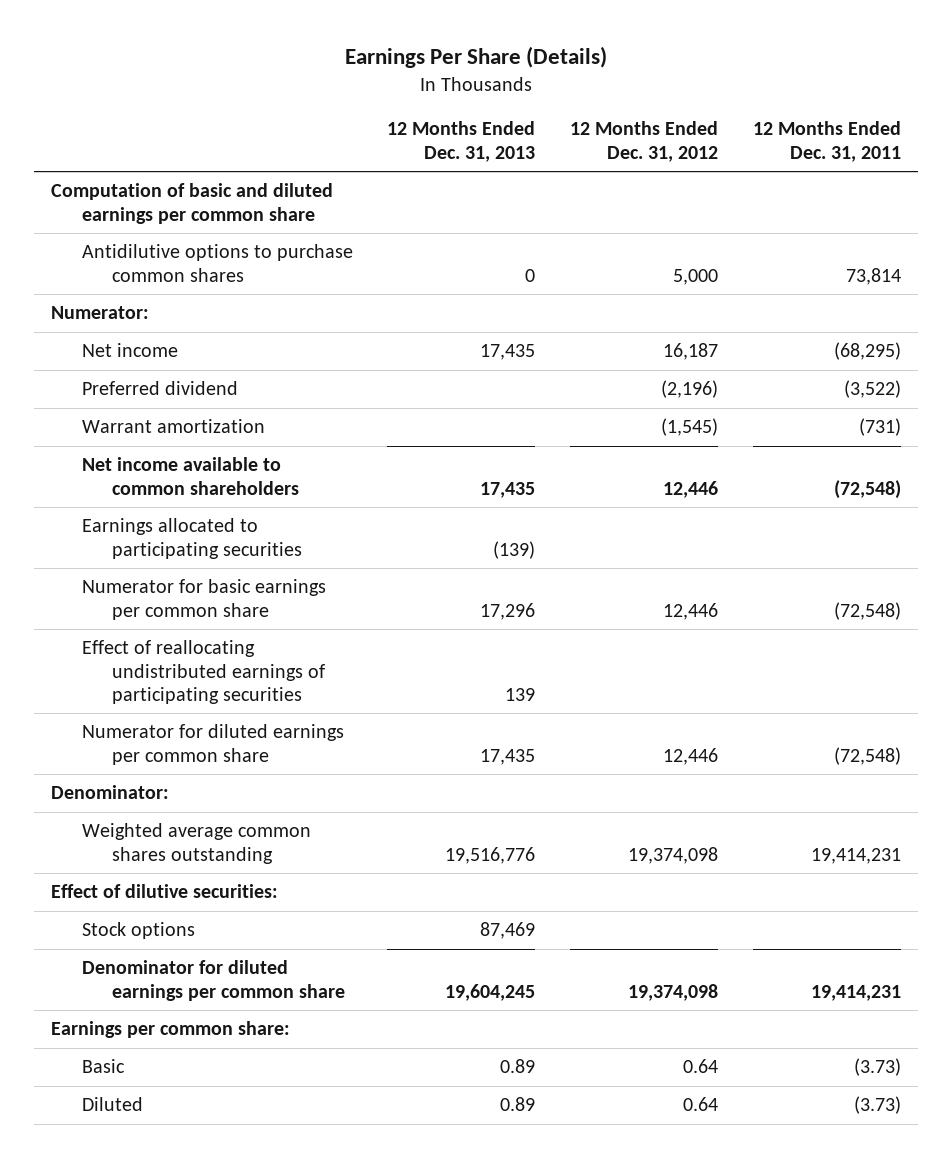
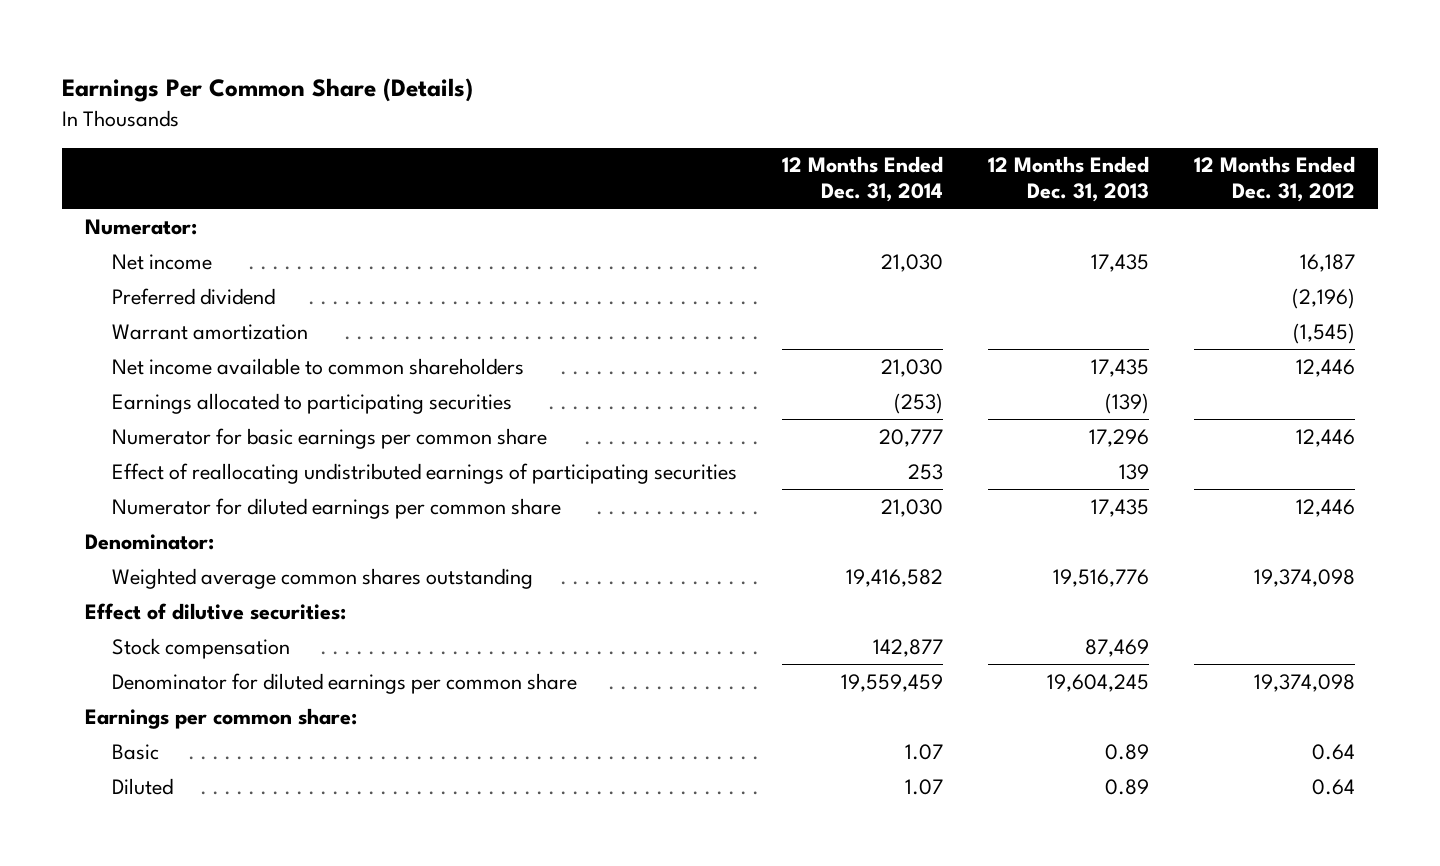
[344,46,607,69] Earnings Per Share (Details) -> [62,78,474,103] Earnings Per Common Share (Details)
[752,121,901,162] 12 Months Ended Dec. 31, 2011 -> none
none -> [781,156,943,203] 12 Months Ended Dec. 31, 2014
[51,183,334,224] Computation of basic and diluted earnings per common share -> none
[81,244,353,282] Antidilutive options to purchase common shares -> none
[81,922,195,940] Stock options -> [111,637,290,659] Stock compensation

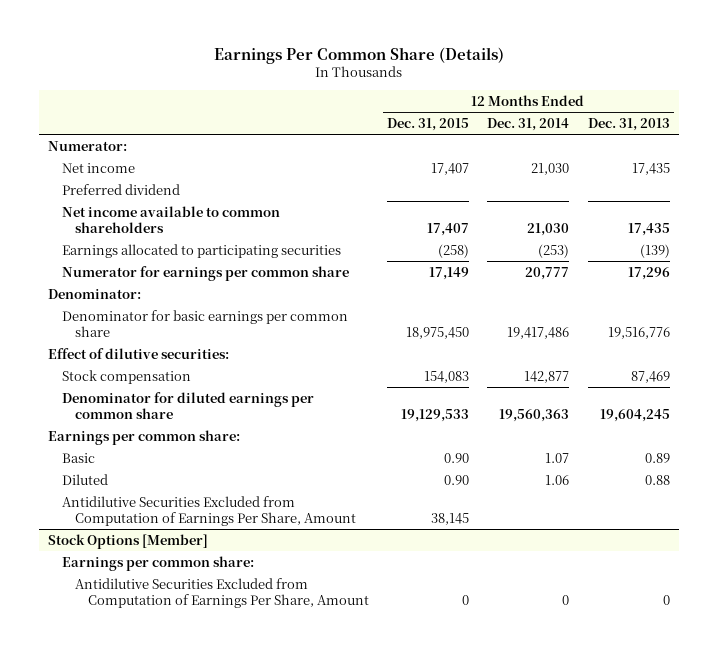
[1194,156,1356,203] 12 Months Ended Dec. 31, 2012 -> none
none -> [387,118,470,132] Dec. 31, 2015
[111,323,308,340] Warrant amortization -> none
[111,462,737,484] Effect of reallocating undistributed earnings of participating securities -> none
[111,497,561,519] Numerator for diluted earnings per common share -> none
[111,427,547,449] Numerator for basic earnings per common share -> [61,265,349,281] Numerator for earnings per common share
[111,567,533,589] Weighted average common shares outstanding -> none
none -> [61,309,348,337] Denominator for basic earnings per common share
[840,673,943,692] 19,559,459 -> [499,408,570,422] 19,560,363
[904,778,943,795] 1.07 -> [545,474,570,485] 1.06
[1104,778,1149,795] 0.89 -> [644,474,670,485] 0.88
none -> [61,495,357,526] Antidilutive Securities Excluded from Computation of Earnings Per Share, Amount
none -> [48,533,209,549] Stock Options [Member]
none -> [61,555,254,571] Earnings per common share:
none -> [75,577,370,608] Antidilutive Securities Excluded from Computation of Earnings Per Share, Amount

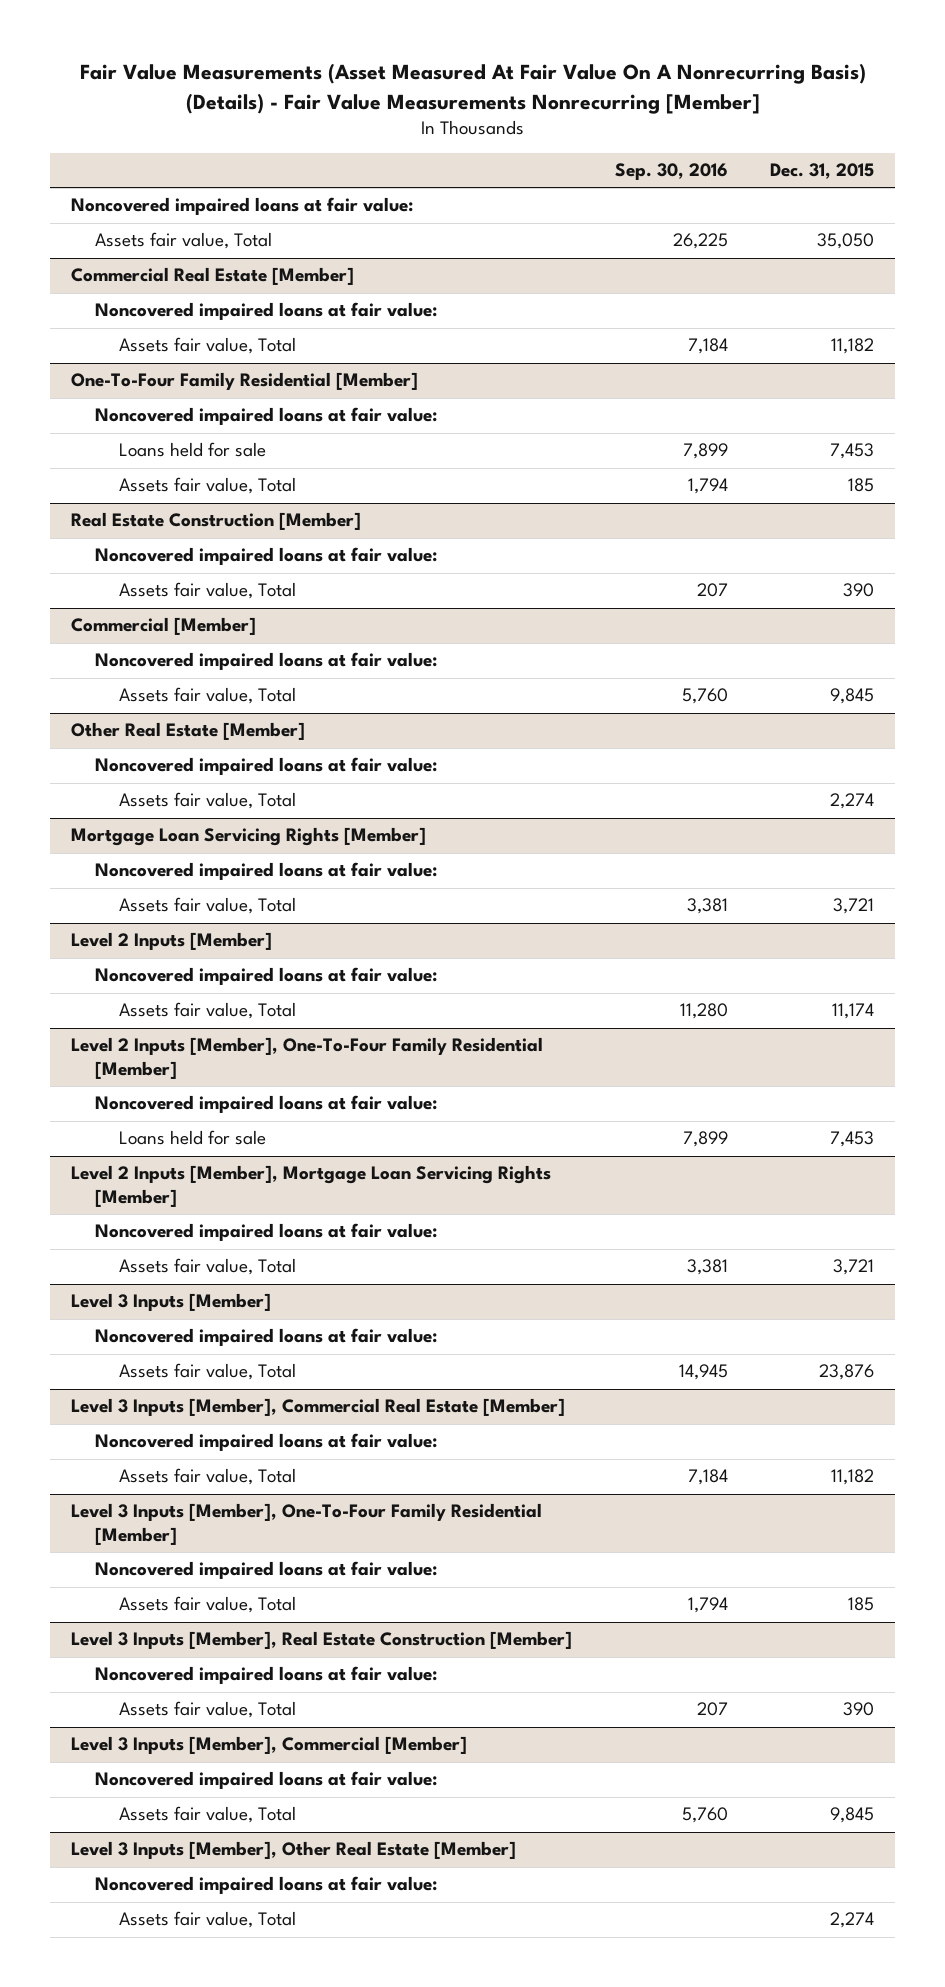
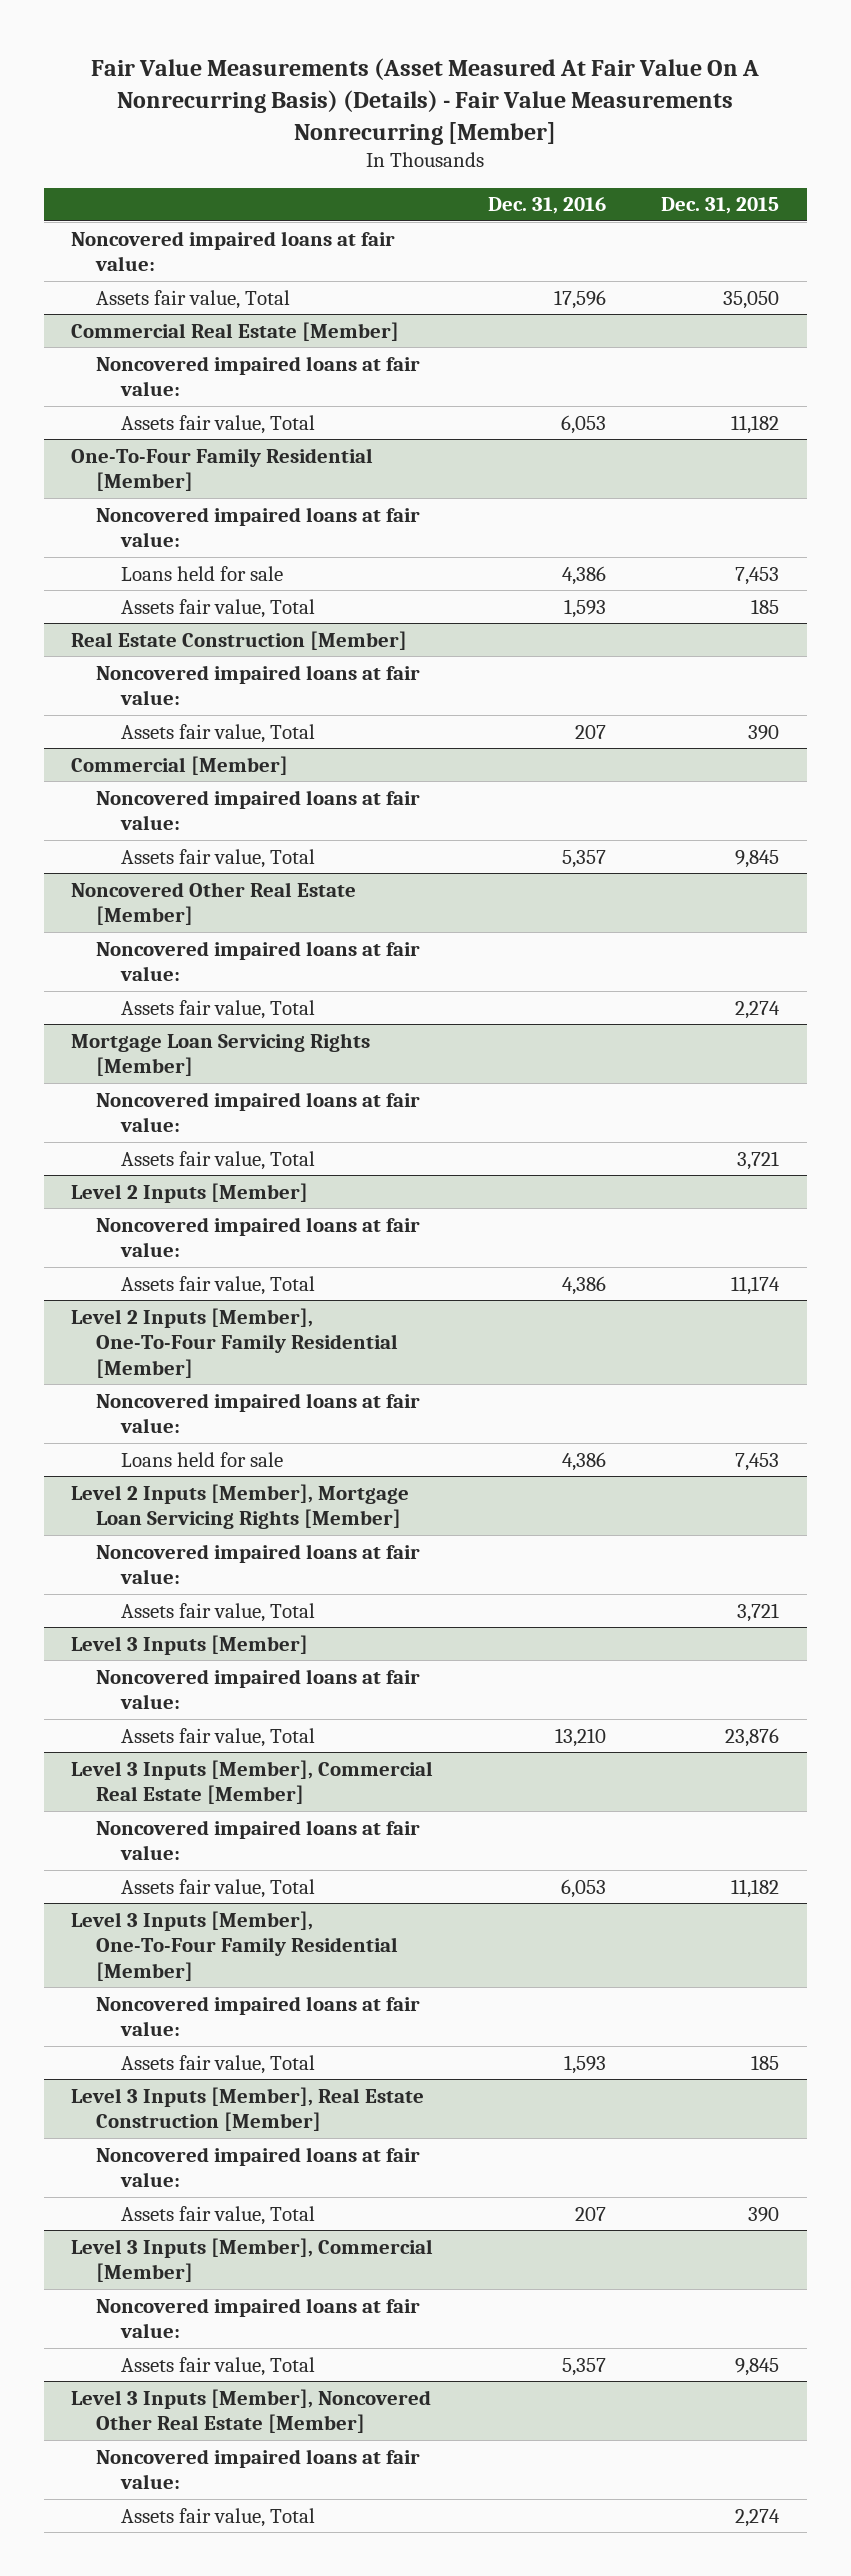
[614,163,728,181] Sep. 30, 2016 -> none
none -> [488,197,607,215] Dec. 31, 2016
[71,722,306,741] Other Real Estate [Member] -> [71,881,357,926] Noncovered Other Real Estate [Member]
[71,1841,517,1860] Level 3 Inputs [Member], Other Real Estate [Member] -> [71,2388,432,2434] Level 3 Inputs [Member], Noncovered Other Real Estate [Member]

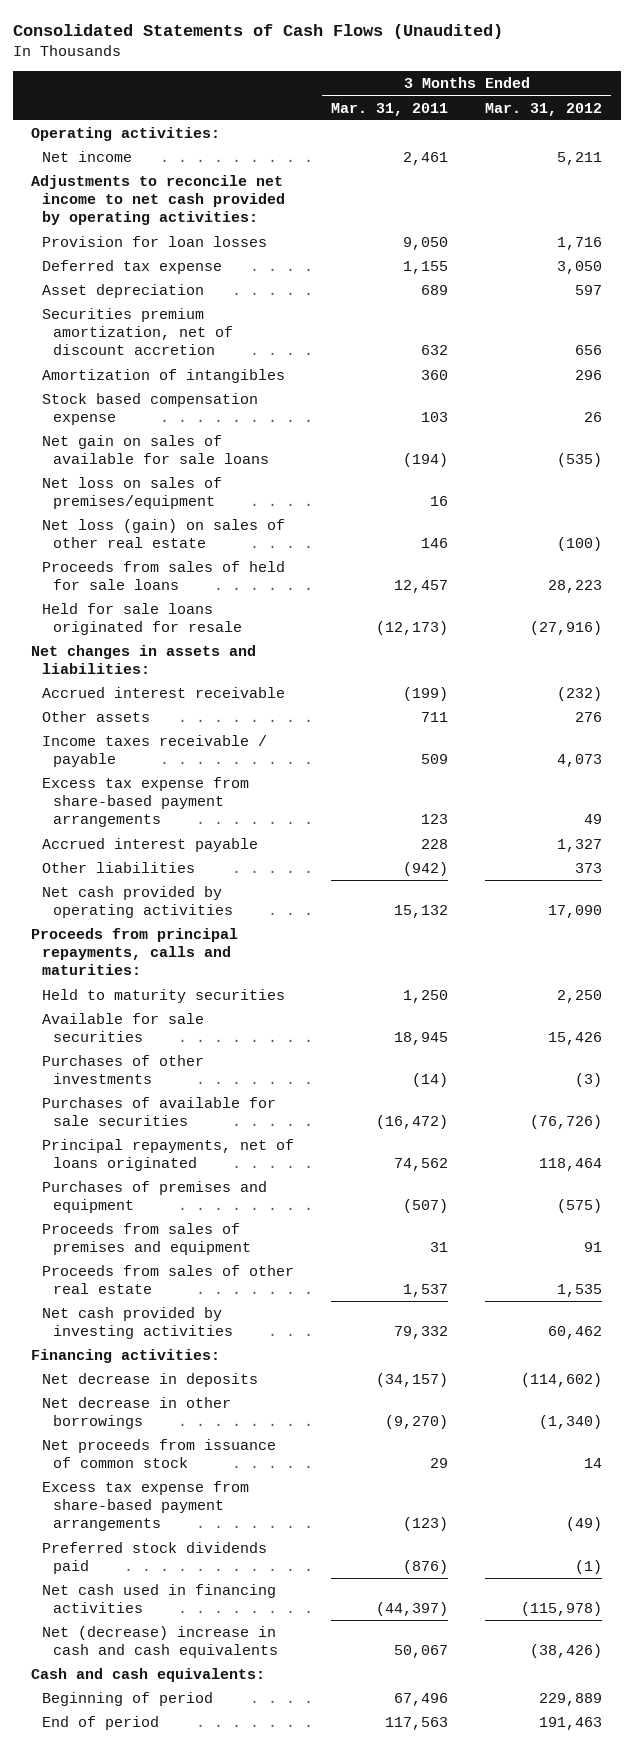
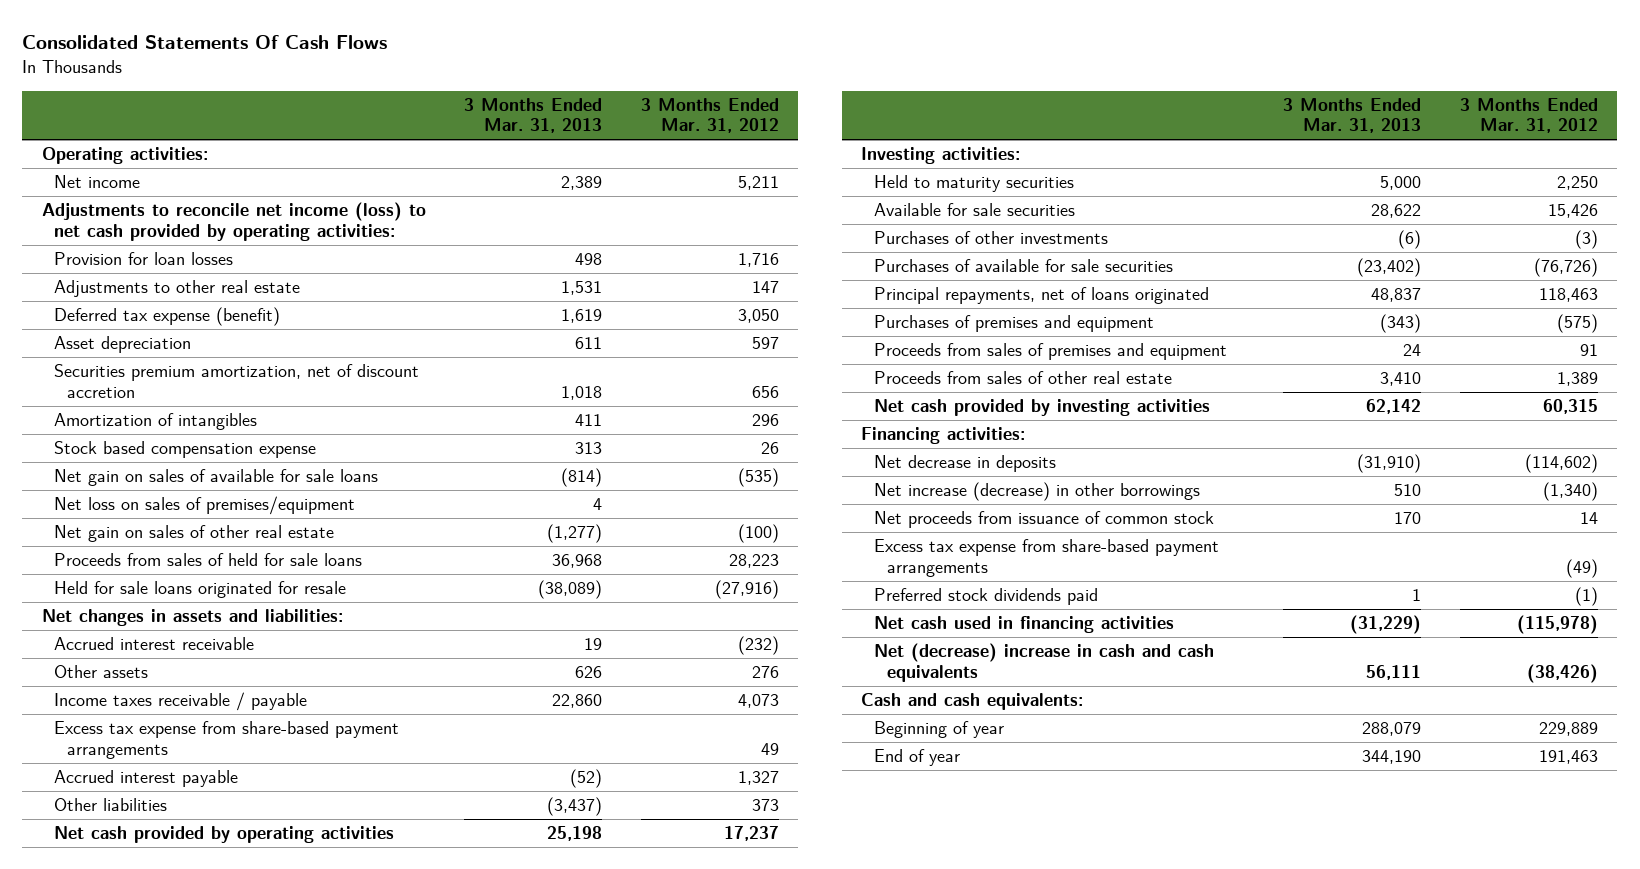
[12,24,503,40] Consolidated Statements of Cash Flows (Unaudited) -> [22,35,388,50] Consolidated Statements Of Cash Flows
[331,102,449,116] Mar. 31, 2011 -> none
none -> [464,97,603,134] 3 Months Ended Mar. 31, 2013
[31,175,286,226] Adjustments to reconcile net income to net cash provided by operating activities: -> [41,202,426,241] Adjustments to reconcile net income (loss) to net cash provided by operating activities:
none -> [54,280,301,298] Adjustments to other real estate
[42,260,223,275] Deferred tax expense -> [54,307,281,327] Deferred tax expense (benefit)
[42,519,286,549] Net loss (gain) on sales of other real estate -> [54,525,335,543] Net gain on sales of other real estate
[31,928,239,976] Proceeds from principal repayments, calls and maturities: -> none
[548,905,603,919] 17,090 -> [723,826,779,842] 17,237
none -> [860,147,1020,165] Investing activities:
[539,1158,603,1172] 118,464 -> [1539,288,1599,303] 118,463
[557,1284,603,1298] 1,535 -> [1557,372,1599,387] 1,389
[548,1326,603,1340] 60,462 -> [1543,399,1599,415] 60,315
[42,1397,232,1430] Net decrease in other borrowings -> [873,482,1200,502] Net increase (decrease) in other borrowings
[42,1692,214,1707] Beginning of period -> [873,721,1004,739] Beginning of year
[42,1716,160,1731] End of period -> [873,749,960,767] End of year

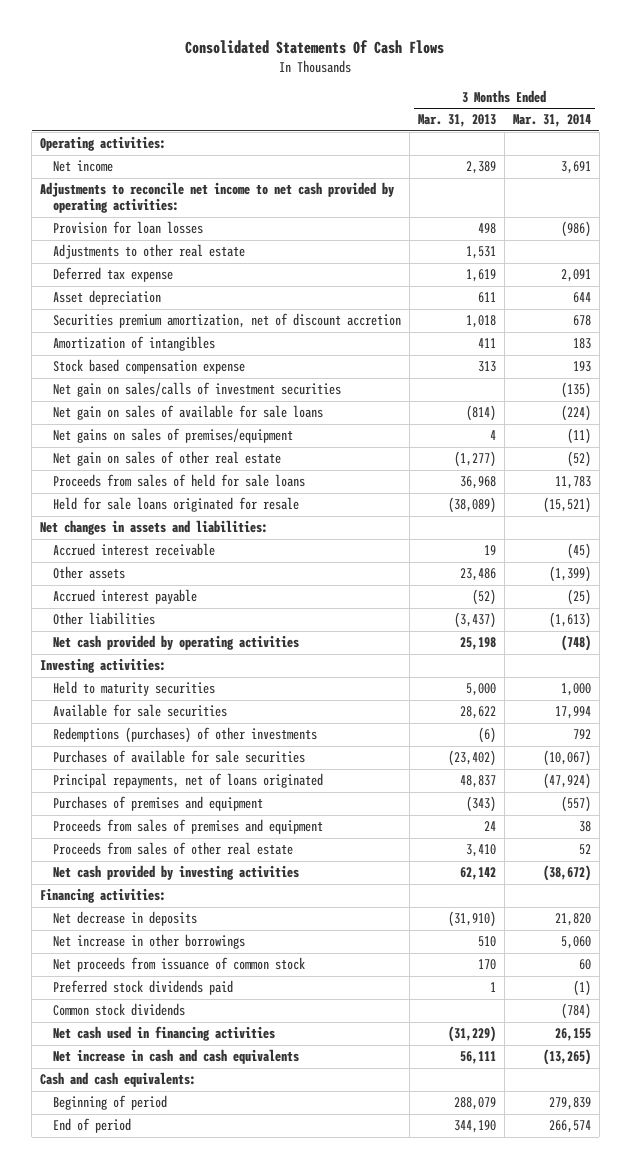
[640,97,779,134] 3 Months Ended Mar. 31, 2012 -> none
none -> [512,114,591,128] Mar. 31, 2014
[41,202,426,241] Adjustments to reconcile net income (loss) to net cash provided by operating activities: -> [40,182,395,214] Adjustments to reconcile net income to net cash provided by operating activities:
[54,307,281,327] Deferred tax expense (benefit) -> [53,267,174,283] Deferred tax expense
none -> [53,382,342,398] Net gain on sales/calls of investment securities
[54,496,356,516] Net loss on sales of premises/equipment -> [53,428,294,444] Net gains on sales of premises/equipment
[54,692,308,712] Income taxes receivable / payable -> none
[54,721,400,759] Excess tax expense from share-based payment arrangements -> none
[575,666,603,679] 626 -> [460,568,497,582] 23,486
[873,231,1108,245] Purchases of other investments -> [53,727,318,744] Redemptions (purchases) of other investments
[873,482,1200,502] Net increase (decrease) in other borrowings -> [53,934,246,950] Net increase in other borrowings
[873,539,1219,577] Excess tax expense from share-based payment arrangements -> none
none -> [53,1003,186,1017] Common stock dividends
[873,643,1214,682] Net (decrease) increase in cash and cash equivalents -> [53,1049,300,1065] Net increase in cash and cash equivalents
[873,721,1004,739] Beginning of year -> [53,1095,168,1111] Beginning of period
[873,749,960,767] End of year -> [53,1118,132,1134] End of period

